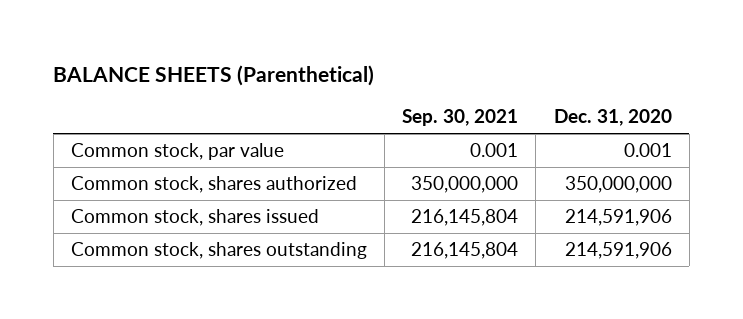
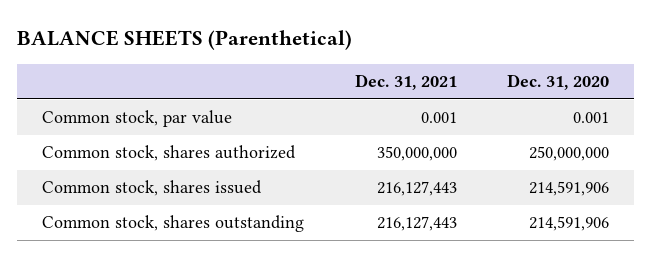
[402,109,519,127] Sep. 30, 2021 -> none
none -> [354,73,457,90] Dec. 31, 2021
[564,176,672,194] 350,000,000 -> [529,146,610,162] 250,000,000

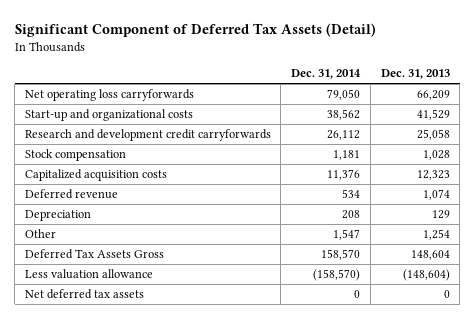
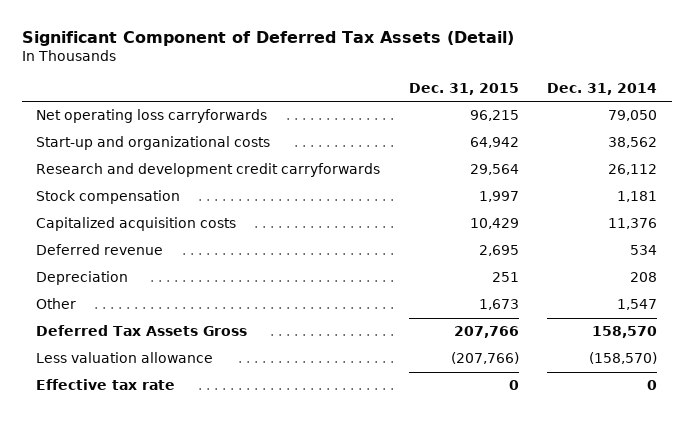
[380,69,450,80] Dec. 31, 2013 -> none
none -> [408,82,519,95] Dec. 31, 2015
[24,288,144,299] Net deferred tax assets -> [36,379,176,391] Effective tax rate

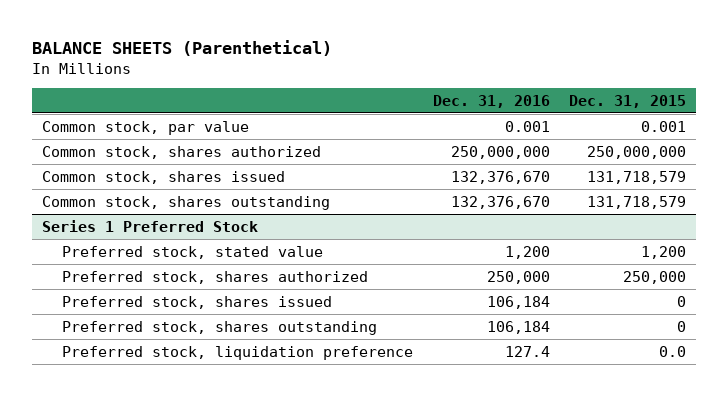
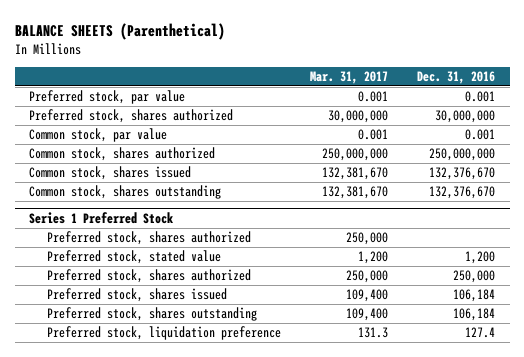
[569,94,687,108] Dec. 31, 2015 -> none
none -> [310,71,389,85] Mar. 31, 2017
none -> [29,90,186,105] Preferred stock, par value
none -> [29,109,234,124] Preferred stock, shares authorized
none -> [47,231,252,246] Preferred stock, shares authorized

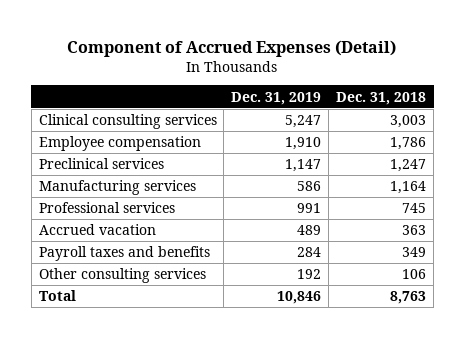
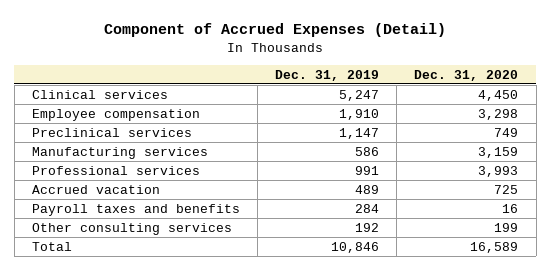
[336,91,427,105] Dec. 31, 2018 -> none
none -> [414,69,519,81] Dec. 31, 2020
[38,114,217,130] Clinical consulting services -> [31,89,168,99] Clinical services

